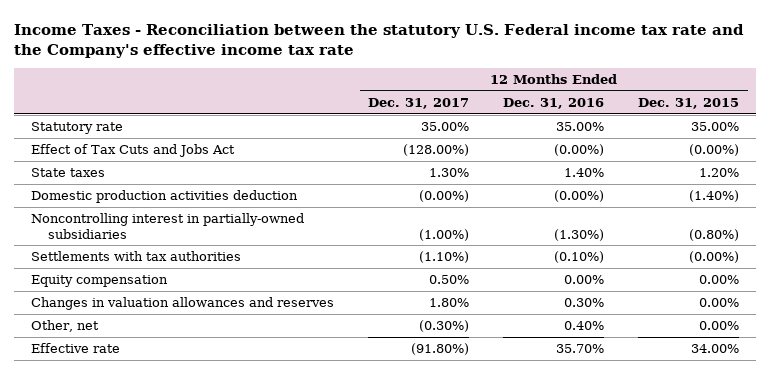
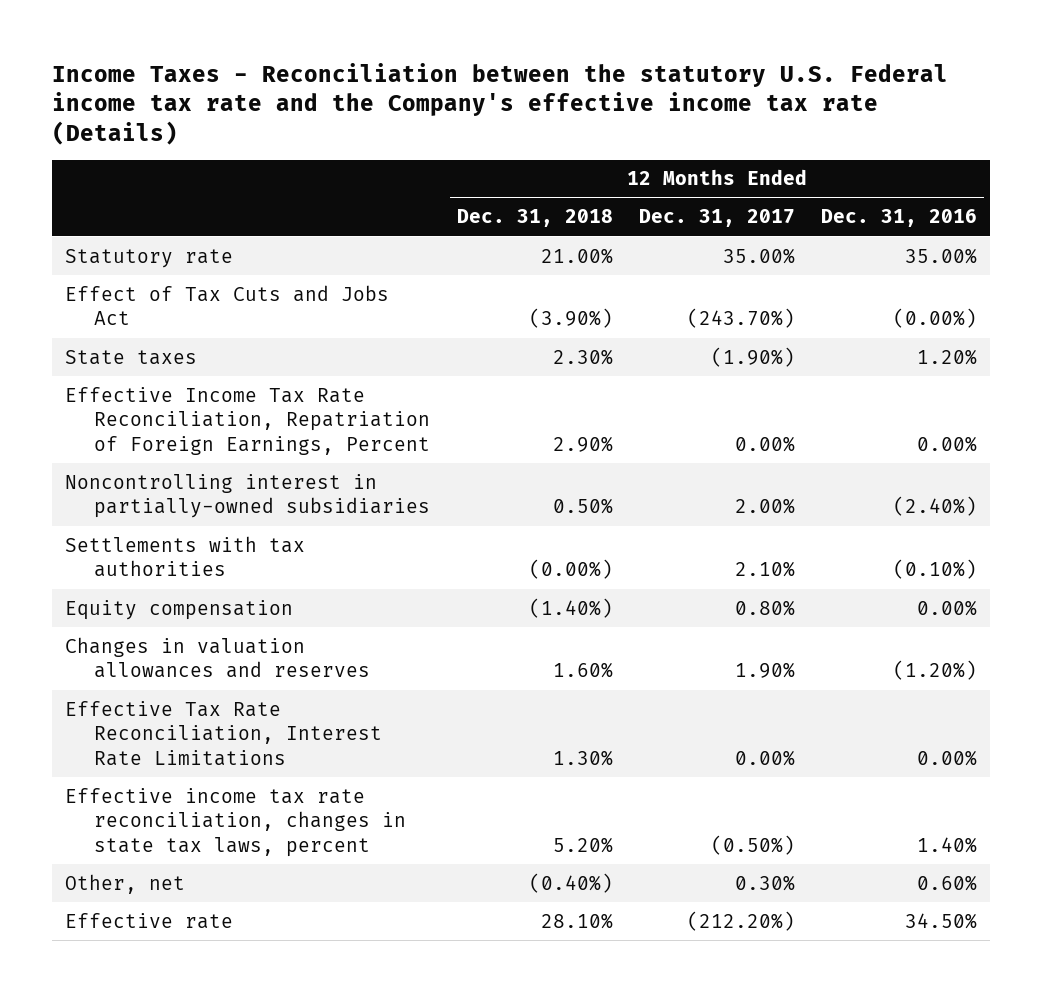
[14,23,745,58] Income Taxes - Reconciliation between the statutory U.S. Federal income tax rate and the Company's effective income tax rate -> [52,62,949,145] Income Taxes - Reconciliation between the statutory U.S. Federal income tax rate and the Company's effective income tax rate (Details)
[638,98,740,110] Dec. 31, 2015 -> none
none -> [456,209,613,228] Dec. 31, 2018
[31,190,299,204] Domestic production activities deduction -> none
[403,144,470,157] (128.00%) -> [686,308,795,329] (243.70%)
[429,168,470,178] 1.30% -> [710,346,795,367] (1.90%)
[564,168,605,178] 1.40% -> [917,348,978,365] 1.20%
none -> [65,386,431,455] Effective Income Tax Rate Reconciliation, Repatriation of Foreign Earnings, Percent
[419,228,470,241] (1.00%) -> [734,498,795,515] 2.00%
[554,228,605,241] (1.30%) -> [893,496,978,517] (2.40%)
[419,251,470,264] (1.10%) -> [734,561,795,578] 2.10%
[429,275,470,285] 0.50% -> [734,599,795,616] 0.80%
[429,298,470,308] 1.80% -> [734,662,795,679] 1.90%
[564,298,605,308] 0.30% -> [893,660,978,681] (1.20%)
none -> [65,700,383,766] Effective Tax Rate Reconciliation, Interest Rate Limitations
none -> [65,787,407,857] Effective income tax rate reconciliation, changes in state tax laws, percent
[419,320,470,333] (0.30%) -> [734,874,795,891] 0.30%
[564,321,605,331] 0.40% -> [917,874,978,891] 0.60%
[411,343,470,356] (91.80%) -> [686,910,795,931] (212.20%)
[556,344,605,354] 35.70% -> [905,912,978,929] 34.50%

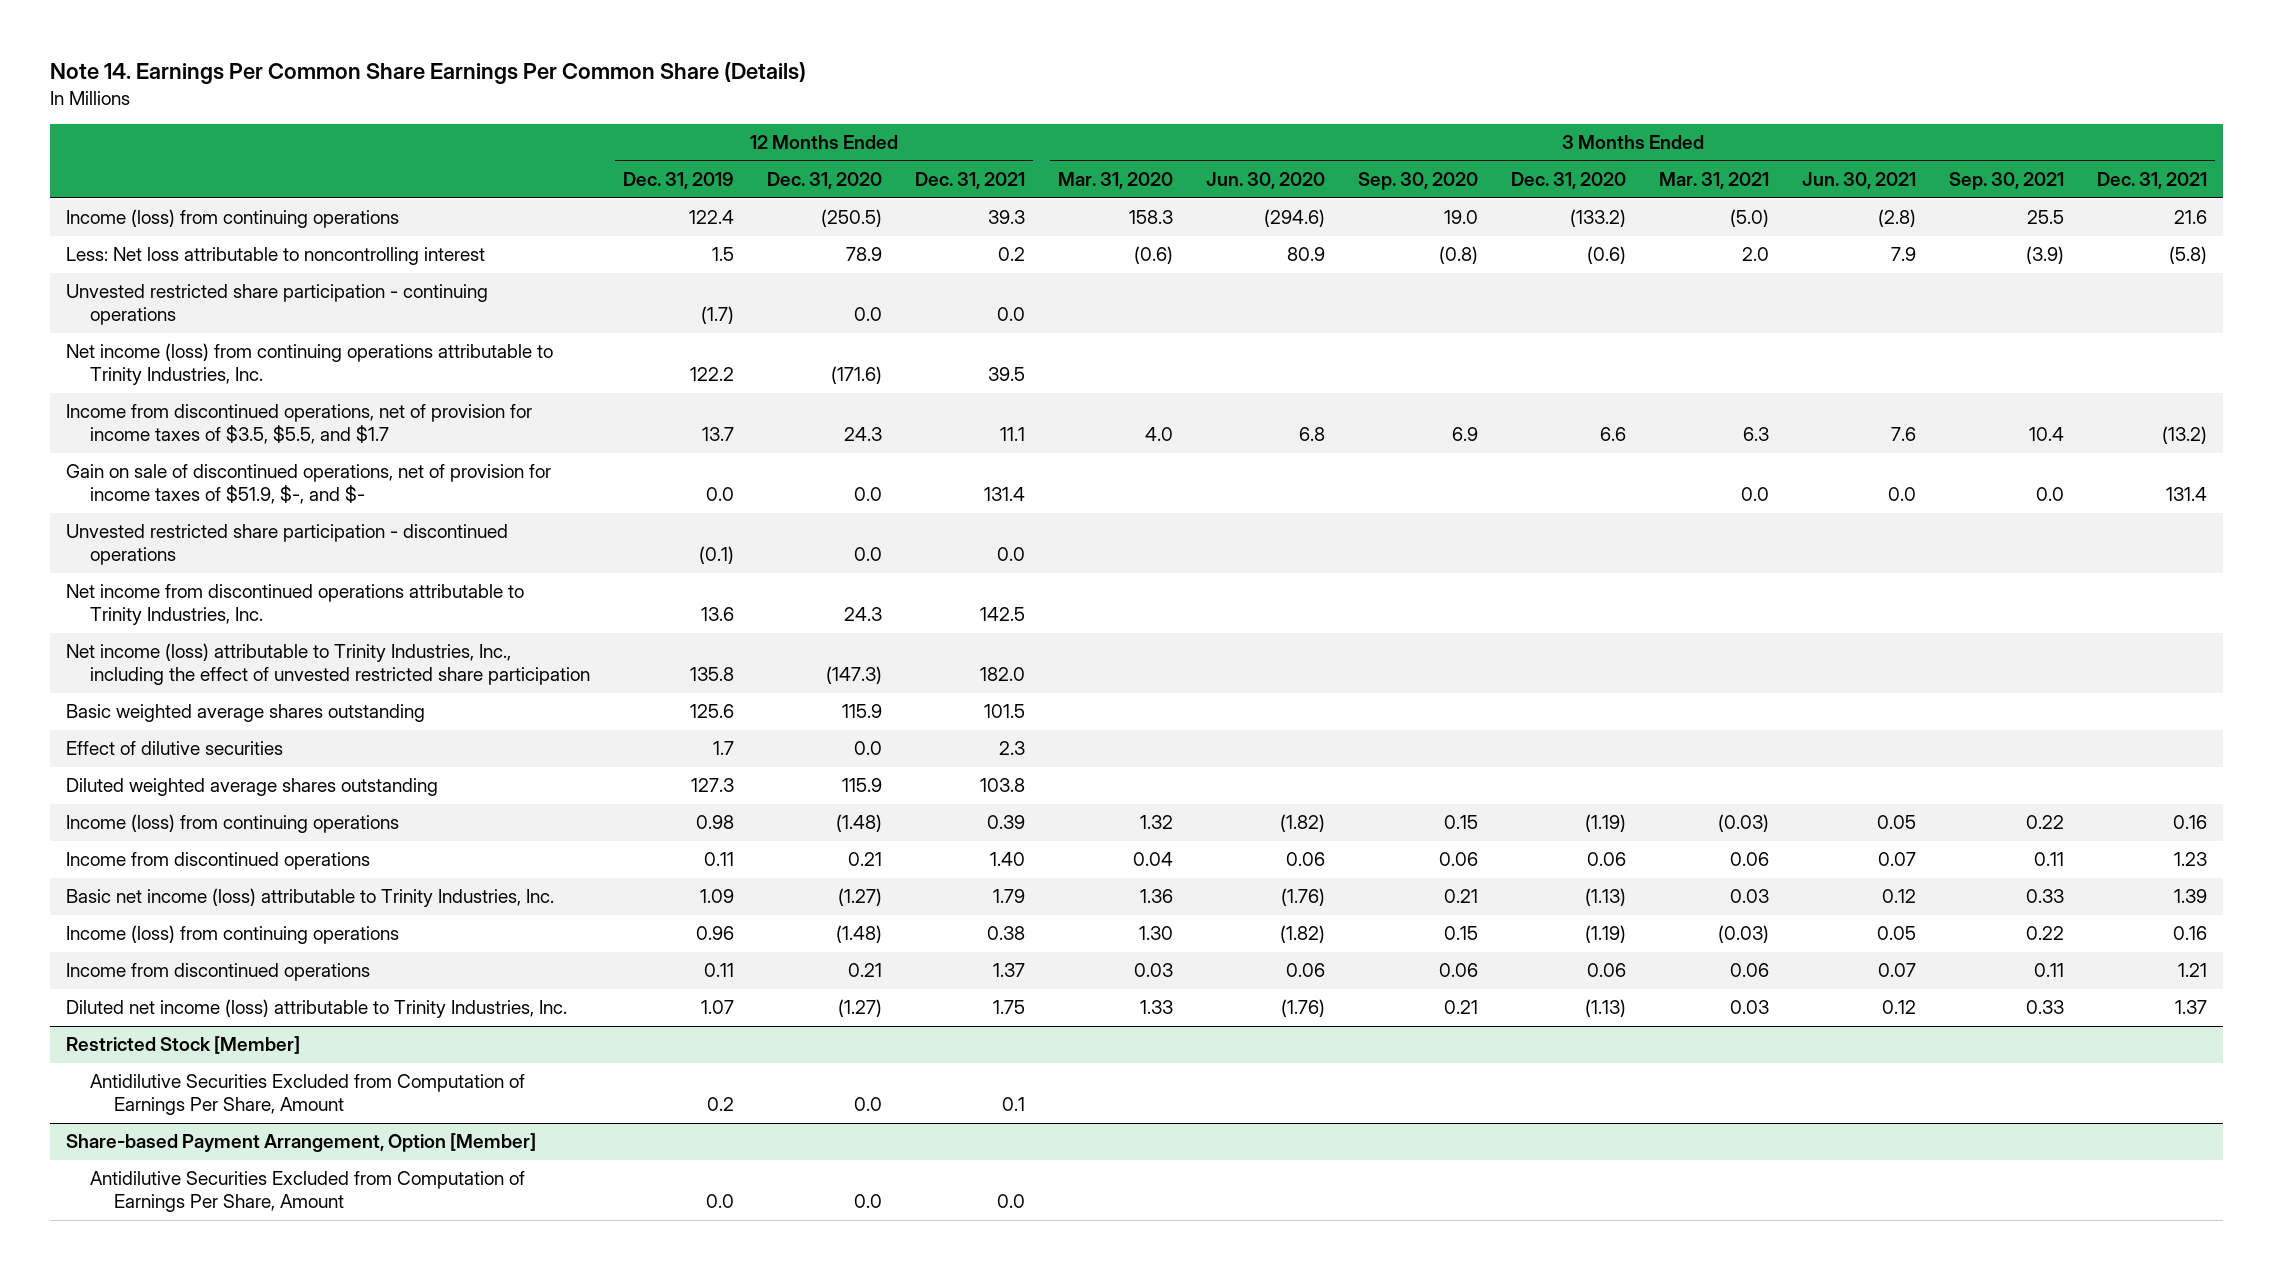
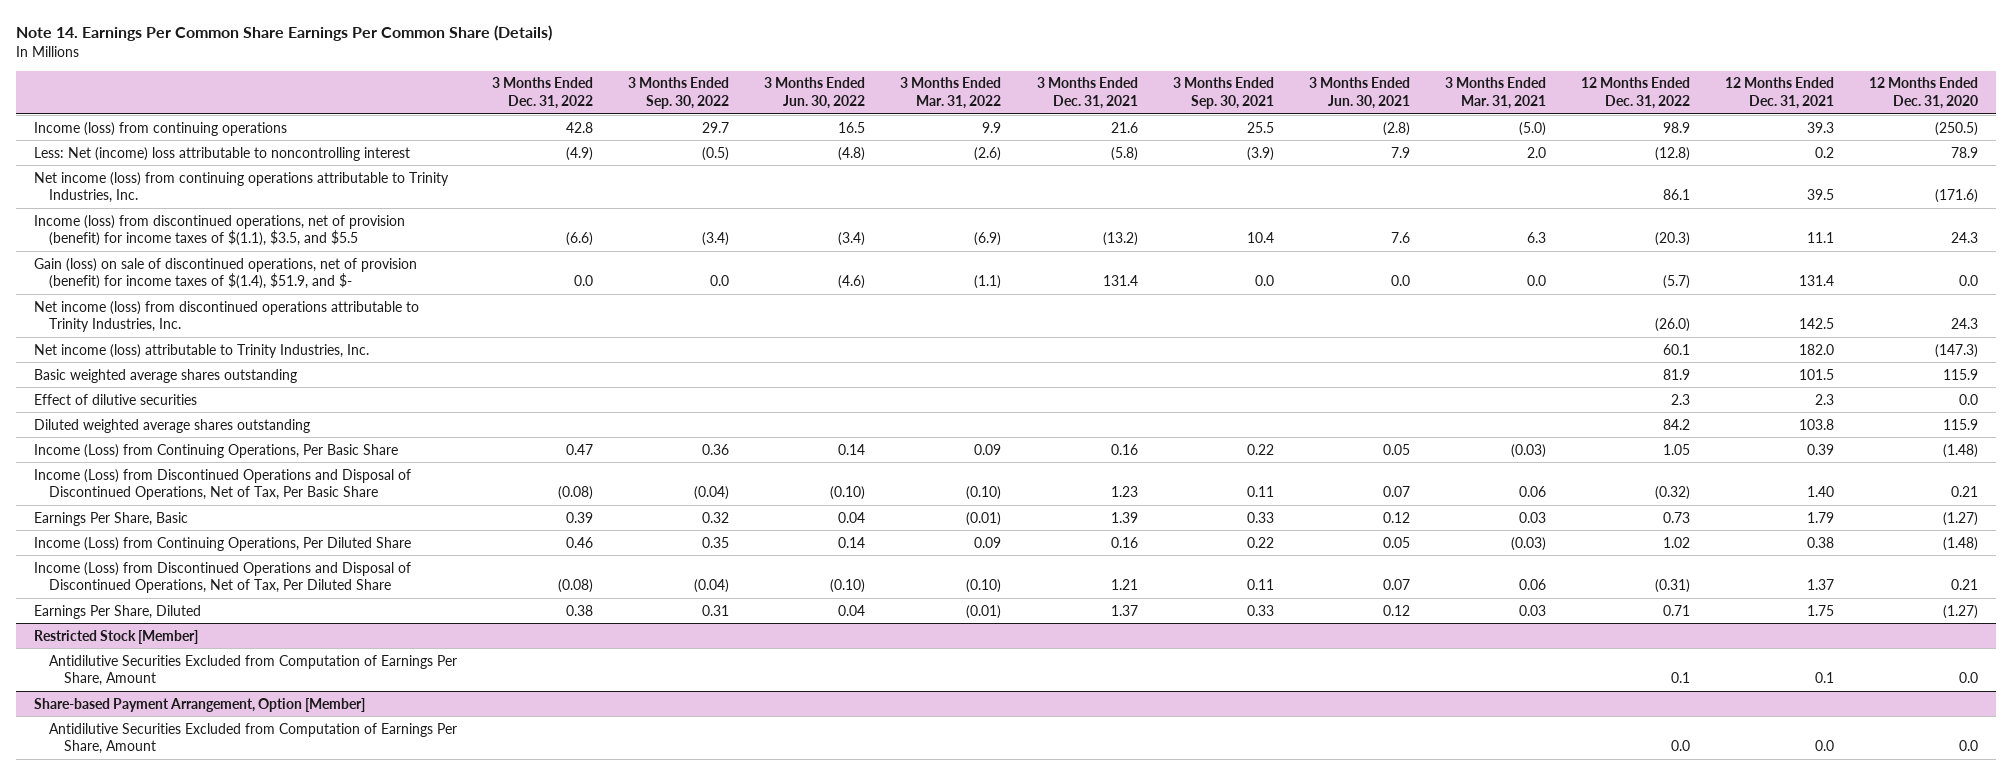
[623,172,735,190] Dec. 31, 2019 -> none
[1058,172,1174,190] Mar. 31, 2020 -> none
[1206,172,1326,190] Jun. 30, 2020 -> none
[1358,172,1479,191] Sep. 30, 2020 -> none
[1511,172,1627,190] Dec. 31, 2020 -> none
none -> [492,77,594,109] 3 Months Ended Dec. 31, 2022
none -> [628,77,730,109] 3 Months Ended Sep. 30, 2022
none -> [764,77,866,109] 3 Months Ended Jun. 30, 2022
none -> [900,77,1002,109] 3 Months Ended Mar. 31, 2022
none -> [1581,77,1691,109] 12 Months Ended Dec. 31, 2022
[66,284,489,326] Unvested restricted share participation - continuing operations -> none
[66,247,486,266] Less: Net loss attributable to noncontrolling interest -> [33,146,410,161] Less: Net (income) loss attributable to noncontrolling interest
[66,524,509,566] Unvested restricted share participation - discontinued operations -> none
[66,404,533,445] Income from discontinued operations, net of provision for income taxes of $3.5, $5.5, and $1.7 -> [33,214,405,247] Income (loss) from discontinued operations, net of provision (benefit) for income taxes of $(1.1), $3.5, and $5.5
[66,464,552,505] Gain on sale of discontinued operations, net of provision for income taxes of $51.9, $-, and $- -> [33,257,417,290] Gain (loss) on sale of discontinued operations, net of provision (benefit) for income taxes of $(1.4), $51.9, and $-
[66,584,525,626] Net income from discontinued operations attributable to Trinity Industries, Inc. -> [33,300,419,333] Net income (loss) from discontinued operations attributable to Trinity Industries, Inc.
[66,643,591,686] Net income (loss) attributable to Trinity Industries, Inc., including the effect of unvested restricted share participation -> [33,343,369,358] Net income (loss) attributable to Trinity Industries, Inc.
[66,814,400,834] Income (loss) from continuing operations -> [33,443,398,458] Income (Loss) from Continuing Operations, Per Basic Share
[66,852,371,871] Income from discontinued operations -> [33,468,411,501] Income (Loss) from Discontinued Operations and Disposal of Discontinued Operations, Net of Tax, Per Basic Share
[66,888,555,908] Basic net income (loss) attributable to Trinity Industries, Inc. -> [33,511,188,526] Earnings Per Share, Basic
[66,925,400,945] Income (loss) from continuing operations -> [33,536,411,551] Income (Loss) from Continuing Operations, Per Diluted Share
[66,963,371,982] Income from discontinued operations -> [33,561,411,594] Income (Loss) from Discontinued Operations and Disposal of Discontinued Operations, Net of Tax, Per Diluted Share
[66,999,568,1019] Diluted net income (loss) attributable to Trinity Industries, Inc. -> [33,604,201,619] Earnings Per Share, Diluted

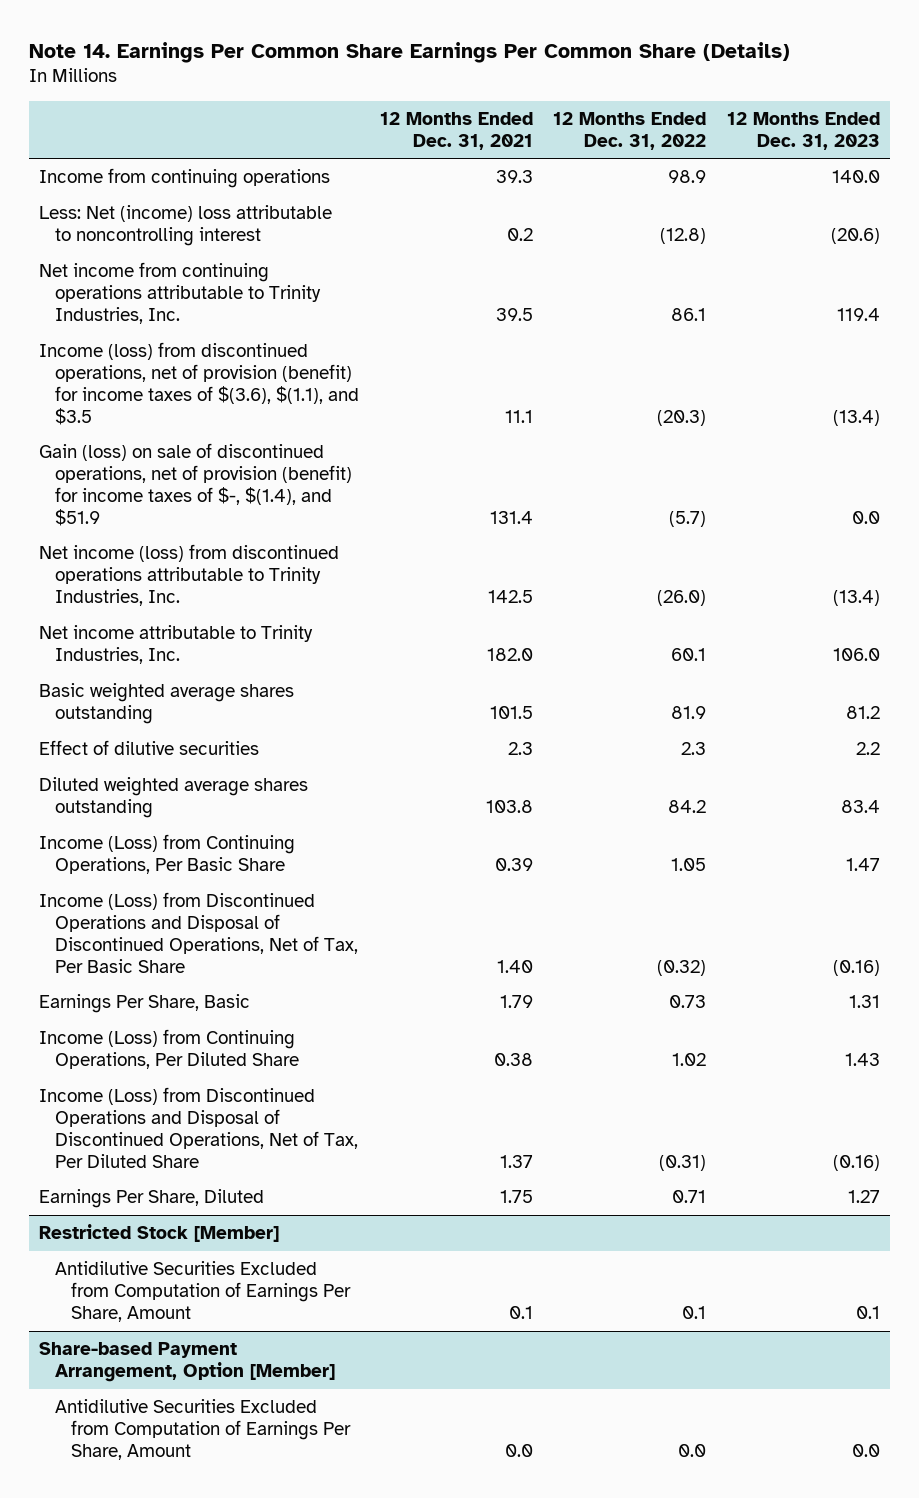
[492,77,594,109] 3 Months Ended Dec. 31, 2022 -> none
[628,77,730,109] 3 Months Ended Sep. 30, 2022 -> none
[764,77,866,109] 3 Months Ended Jun. 30, 2022 -> none
[900,77,1002,109] 3 Months Ended Mar. 31, 2022 -> none
[1036,77,1138,109] 3 Months Ended Dec. 31, 2021 -> none
[1172,77,1274,109] 3 Months Ended Sep. 30, 2021 -> none
[1308,77,1410,109] 3 Months Ended Jun. 30, 2021 -> none
[1444,77,1546,109] 3 Months Ended Mar. 31, 2021 -> none
[1869,77,1979,109] 12 Months Ended Dec. 31, 2020 -> none
none -> [726,111,880,150] 12 Months Ended Dec. 31, 2023
[33,121,287,136] Income (loss) from continuing operations -> [39,168,331,189] Income from continuing operations
[33,171,449,204] Net income (loss) from continuing operations attributable to Trinity Industries, Inc. -> [39,262,322,324] Net income from continuing operations attributable to Trinity Industries, Inc.
[33,214,405,247] Income (loss) from discontinued operations, net of provision (benefit) for income taxes of $(1.1), $3.5, and $5.5 -> [39,342,360,425] Income (loss) from discontinued operations, net of provision (benefit) for income taxes of $(3.6), $(1.1), and $3.5
[33,257,417,290] Gain (loss) on sale of discontinued operations, net of provision (benefit) for income taxes of $(1.4), $51.9, and $- -> [39,443,353,526] Gain (loss) on sale of discontinued operations, net of provision (benefit) for income taxes of $-, $(1.4), and $51.9
[33,343,369,358] Net income (loss) attributable to Trinity Industries, Inc. -> [39,625,314,665] Net income attributable to Trinity Industries, Inc.

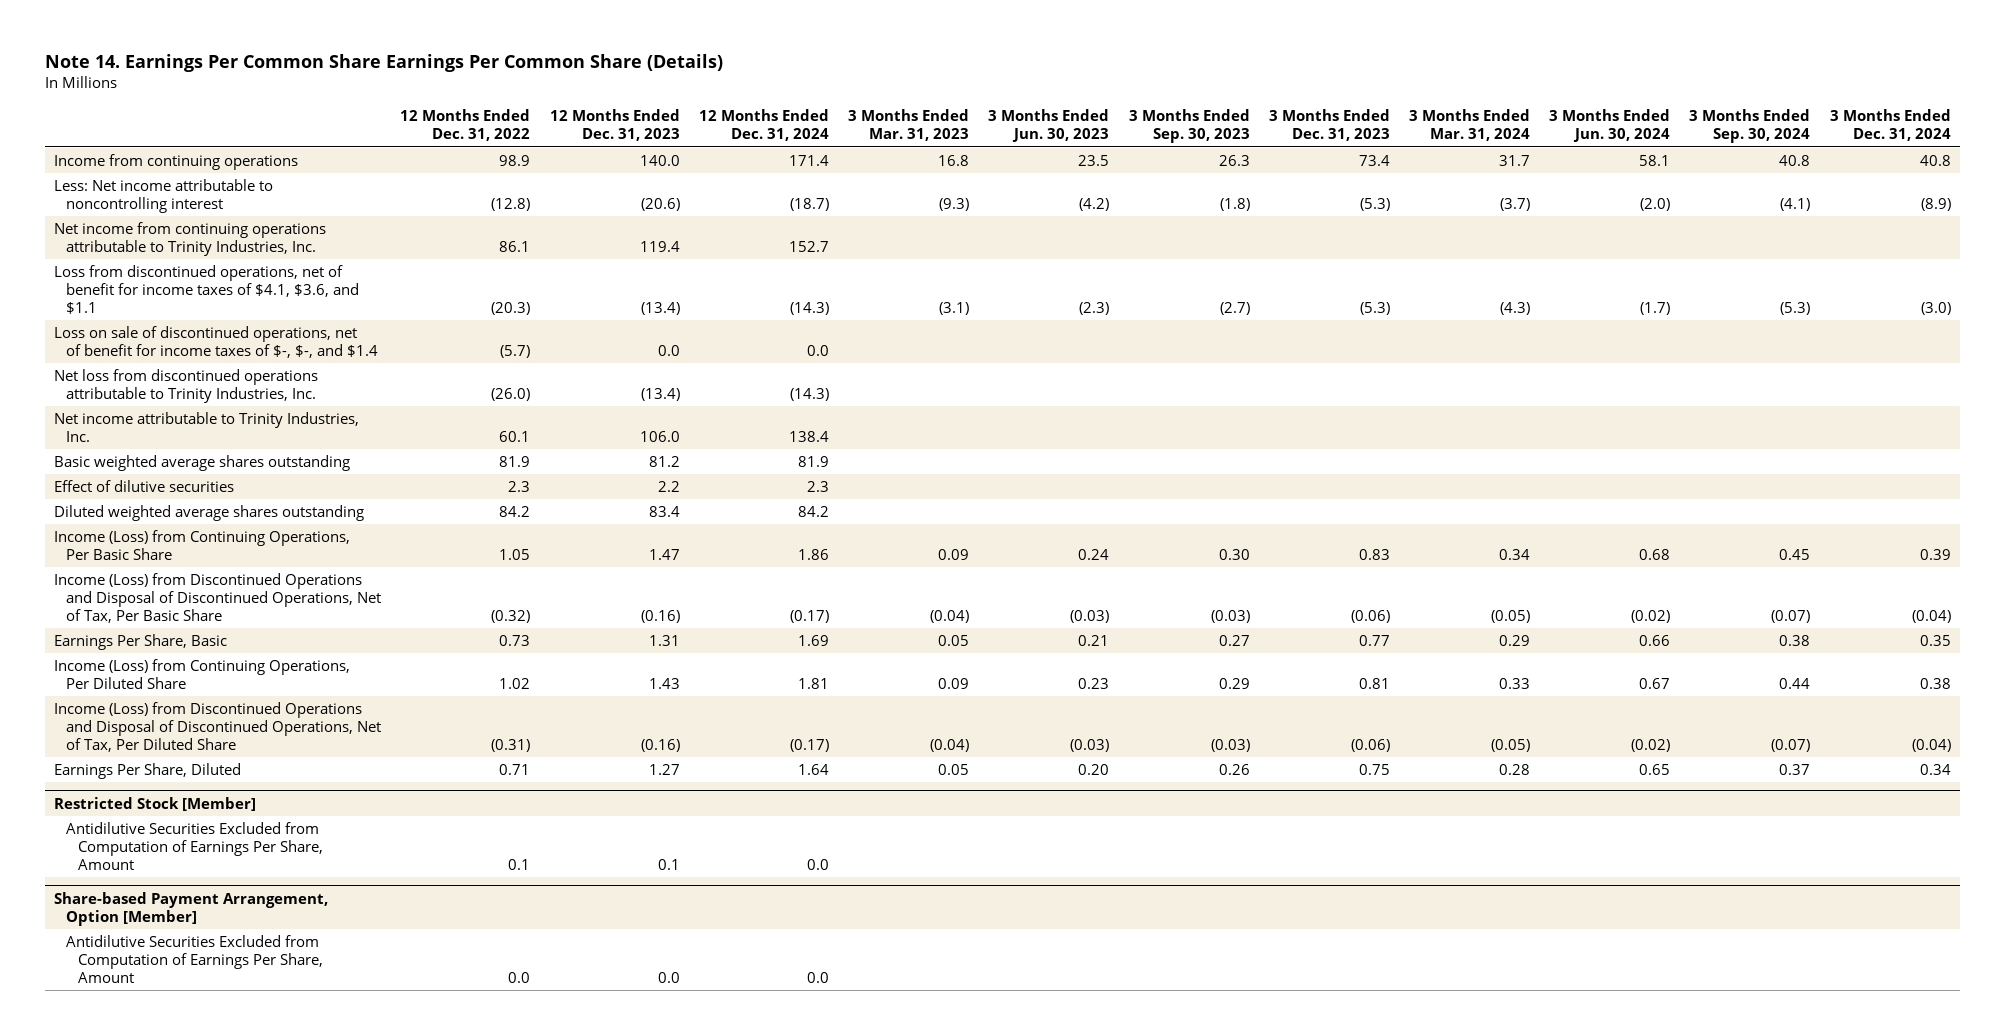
[379,111,533,150] 12 Months Ended Dec. 31, 2021 -> none
none -> [698,109,829,142] 12 Months Ended Dec. 31, 2024
none -> [848,109,970,142] 3 Months Ended Mar. 31, 2023
none -> [988,109,1110,143] 3 Months Ended Jun. 30, 2023
none -> [1128,109,1250,144] 3 Months Ended Sep. 30, 2023
none -> [1268,109,1390,142] 3 Months Ended Dec. 31, 2023
none -> [1408,109,1530,142] 3 Months Ended Mar. 31, 2024
none -> [1549,109,1671,143] 3 Months Ended Jun. 30, 2024
none -> [1689,109,1811,144] 3 Months Ended Sep. 30, 2024
none -> [1829,109,1951,142] 3 Months Ended Dec. 31, 2024
[39,205,333,247] Less: Net (income) loss attributable to noncontrolling interest -> [54,178,274,213] Less: Net income attributable to noncontrolling interest
[39,342,360,425] Income (loss) from discontinued operations, net of provision (benefit) for income taxes of $(3.6), $(1.1), and $3.5 -> [54,264,360,314] Loss from discontinued operations, net of benefit for income taxes of $4.1, $3.6, and $1.1
[39,443,353,526] Gain (loss) on sale of discontinued operations, net of provision (benefit) for income taxes of $-, $(1.4), and $51.9 -> [54,325,379,358] Loss on sale of discontinued operations, net of benefit for income taxes of $-, $-, and $1.4
[39,544,340,606] Net income (loss) from discontinued operations attributable to Trinity Industries, Inc. -> [54,368,319,403] Net loss from discontinued operations attributable to Trinity Industries, Inc.

